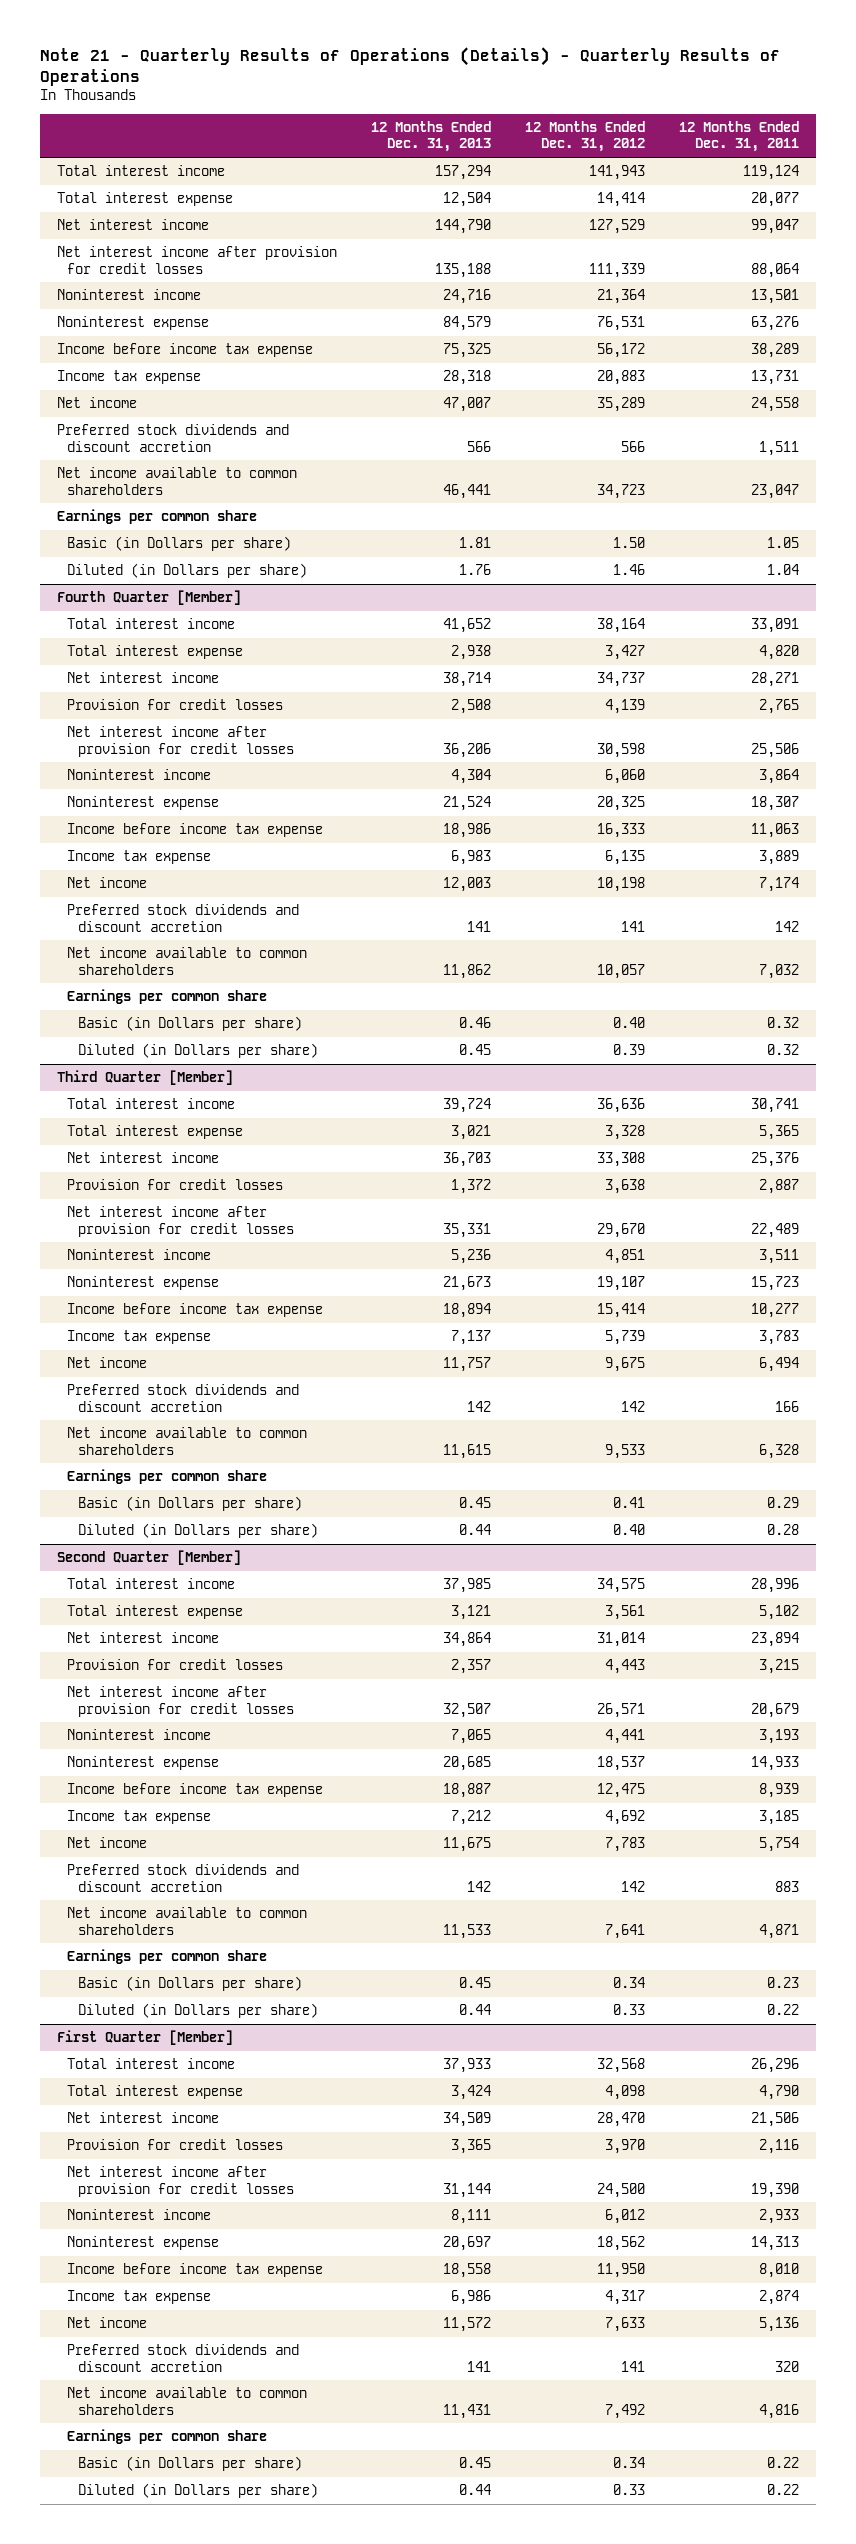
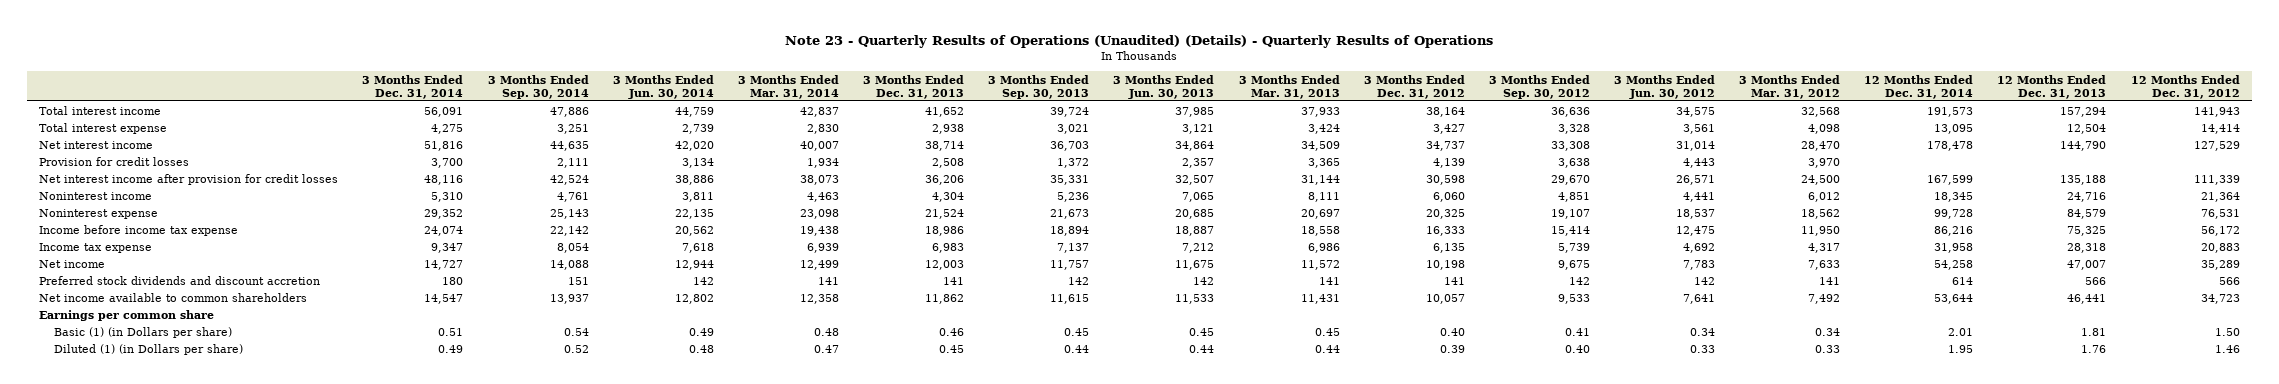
[39,46,780,86] Note 21 - Quarterly Results of Operations (Details) - Quarterly Results of Operations -> [785,34,1494,48] Note 23 - Quarterly Results of Operations (Unaudited) (Details) - Quarterly Results of Operations
[679,120,800,153] 12 Months Ended Dec. 31, 2011 -> none
none -> [362,74,464,99] 3 Months Ended Dec. 31, 2014
none -> [487,74,589,99] 3 Months Ended Sep. 30, 2014
none -> [612,74,714,99] 3 Months Ended Jun. 30, 2014
none -> [737,74,839,99] 3 Months Ended Mar. 31, 2014
none -> [863,74,965,99] 3 Months Ended Dec. 31, 2013
none -> [988,74,1090,99] 3 Months Ended Sep. 30, 2013
none -> [1113,74,1215,99] 3 Months Ended Jun. 30, 2013
none -> [1238,74,1340,99] 3 Months Ended Mar. 31, 2013
none -> [1363,74,1465,99] 3 Months Ended Dec. 31, 2012
none -> [1488,74,1590,99] 3 Months Ended Sep. 30, 2012
none -> [1613,74,1715,99] 3 Months Ended Jun. 30, 2012
none -> [1739,74,1841,99] 3 Months Ended Mar. 31, 2012
none -> [1864,74,1974,99] 12 Months Ended Dec. 31, 2014
none -> [39,156,190,166] Provision for credit losses
[56,590,241,606] Fourth Quarter [Member] -> none
[67,618,236,630] Total interest income -> none
[67,645,244,660] Total interest expense -> none
[67,672,220,684] Net interest income -> none
[67,699,284,711] Provision for credit losses -> none
[67,726,294,757] Net interest income after provision for credit losses -> none
[67,769,212,781] Noninterest income -> none
[67,796,220,811] Noninterest expense -> none
[67,823,324,838] Income before income tax expense -> none
[67,850,212,865] Income tax expense -> none
[67,877,148,889] Net income -> none
[67,904,300,932] Preferred stock dividends and discount accretion -> none
[67,947,308,975] Net income available to common shareholders -> none
[67,989,268,1005] Earnings per common share -> none
[77,1016,302,1032] Basic (in Dollars per share) -> none
[77,1043,318,1059] Diluted (in Dollars per share) -> none
[56,1070,233,1086] Third Quarter [Member] -> none
[67,1098,236,1110] Total interest income -> none
[67,1125,244,1140] Total interest expense -> none
[67,1152,220,1164] Net interest income -> none
[67,1179,284,1191] Provision for credit losses -> none
[67,1206,294,1237] Net interest income after provision for credit losses -> none
[67,1249,212,1261] Noninterest income -> none
[67,1276,220,1291] Noninterest expense -> none
[67,1303,324,1318] Income before income tax expense -> none
[67,1330,212,1345] Income tax expense -> none
[67,1357,148,1369] Net income -> none
[67,1384,300,1412] Preferred stock dividends and discount accretion -> none
[67,1427,308,1455] Net income available to common shareholders -> none
[67,1469,268,1485] Earnings per common share -> none
[77,1496,302,1512] Basic (in Dollars per share) -> none
[77,1523,318,1539] Diluted (in Dollars per share) -> none
[56,1550,241,1566] Second Quarter [Member] -> none
[67,1578,236,1590] Total interest income -> none
[67,1605,244,1620] Total interest expense -> none
[67,1632,220,1644] Net interest income -> none
[67,1659,284,1671] Provision for credit losses -> none
[67,1686,294,1717] Net interest income after provision for credit losses -> none
[67,1729,212,1741] Noninterest income -> none
[67,1756,220,1771] Noninterest expense -> none
[67,1783,324,1798] Income before income tax expense -> none
[67,1810,212,1825] Income tax expense -> none
[67,1837,148,1849] Net income -> none
[67,1864,300,1892] Preferred stock dividends and discount accretion -> none
[67,1907,308,1935] Net income available to common shareholders -> none
[67,1949,268,1965] Earnings per common share -> none
[77,1976,302,1992] Basic (in Dollars per share) -> none
[77,2003,318,2019] Diluted (in Dollars per share) -> none
[56,2030,233,2046] First Quarter [Member] -> none
[67,2058,236,2070] Total interest income -> none
[67,2085,244,2100] Total interest expense -> none
[67,2112,220,2124] Net interest income -> none
[67,2139,284,2151] Provision for credit losses -> none
[67,2166,294,2197] Net interest income after provision for credit losses -> none
[67,2209,212,2221] Noninterest income -> none
[67,2236,220,2251] Noninterest expense -> none
[67,2263,324,2278] Income before income tax expense -> none
[67,2290,212,2305] Income tax expense -> none
[67,2317,148,2329] Net income -> none
[67,2344,300,2372] Preferred stock dividends and discount accretion -> none
[67,2387,308,2415] Net income available to common shareholders -> none
[67,2429,268,2445] Earnings per common share -> none
[77,2456,302,2472] Basic (in Dollars per share) -> none
[77,2483,318,2499] Diluted (in Dollars per share) -> none
[67,536,292,552] Basic (in Dollars per share) -> [54,326,233,338] Basic (1) (in Dollars per share)
[67,563,308,579] Diluted (in Dollars per share) -> [54,343,244,355] Diluted (1) (in Dollars per share)

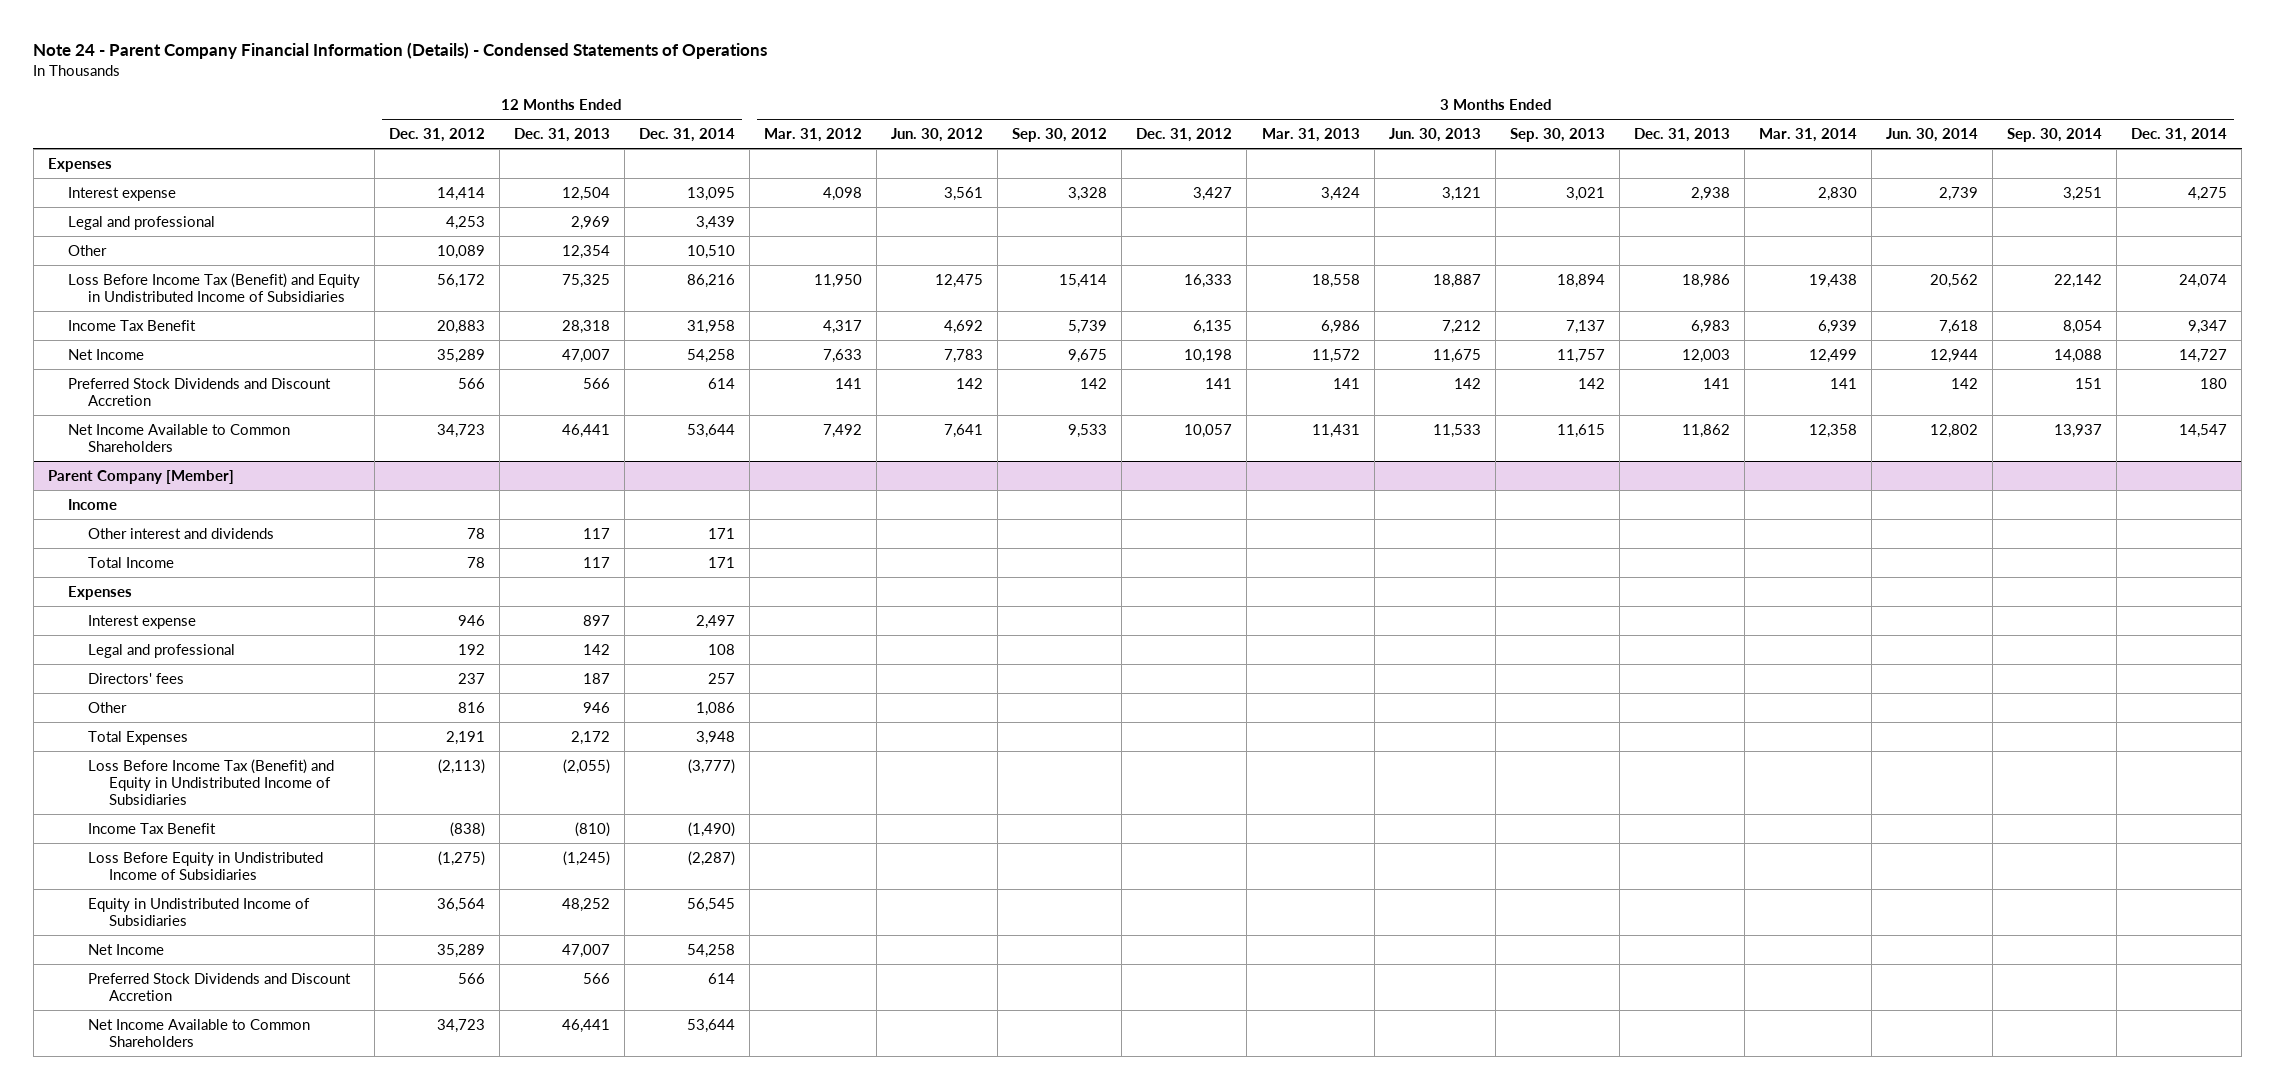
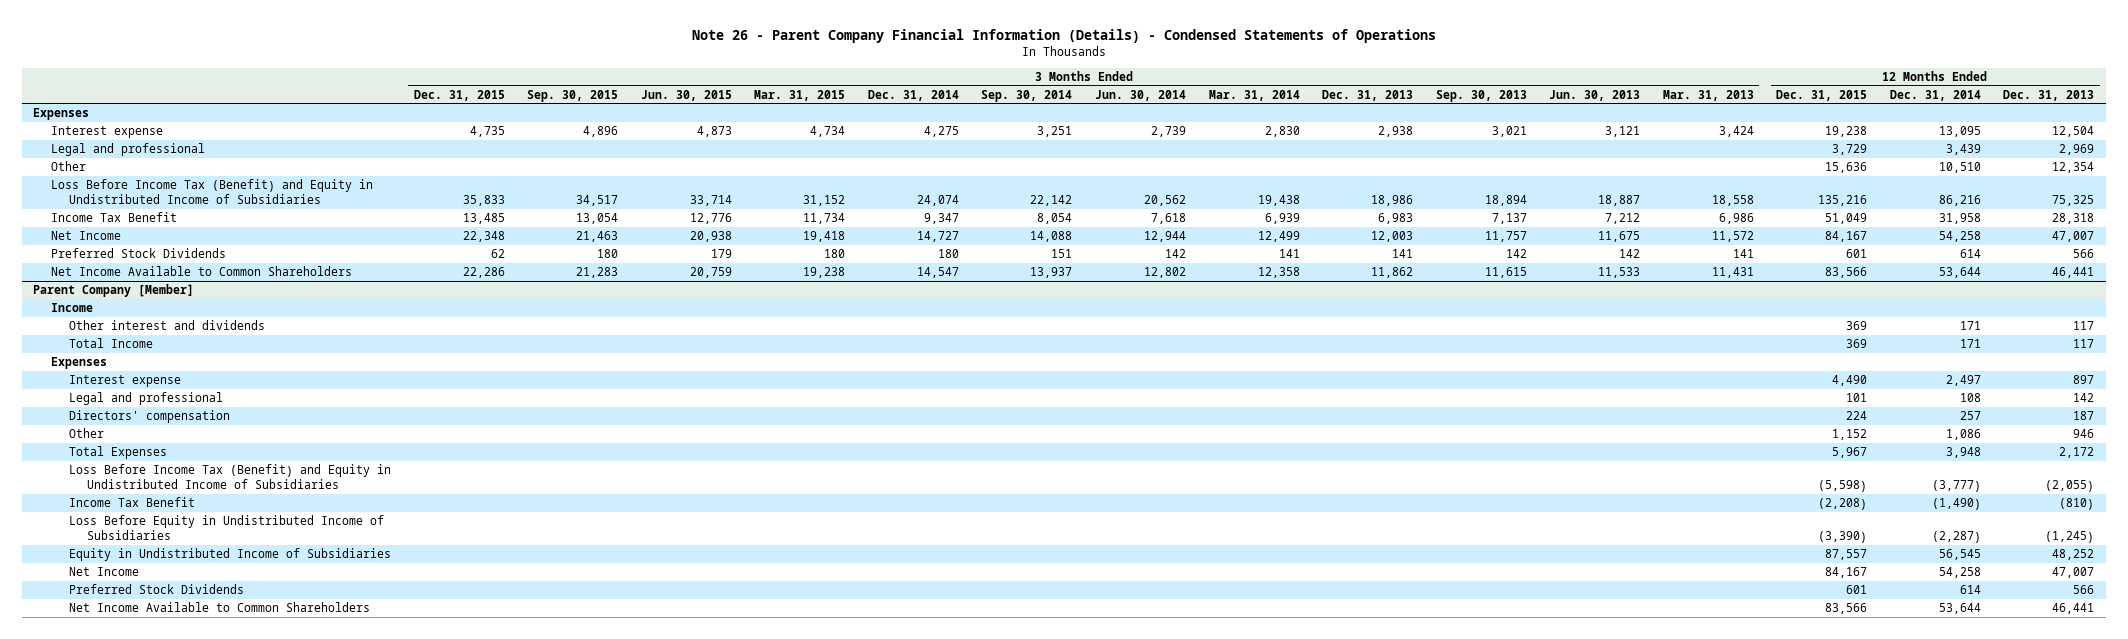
[33,42,768,60] Note 24 - Parent Company Financial Information (Details) - Condensed Statements of Operations -> [691,29,1436,44] Note 26 - Parent Company Financial Information (Details) - Condensed Statements of Operations
[389,128,486,143] Dec. 31, 2012 -> none
[764,128,863,143] Mar. 31, 2012 -> none
[891,128,984,143] Jun. 30, 2012 -> none
[1012,128,1108,143] Sep. 30, 2012 -> none
[1136,128,1233,143] Dec. 31, 2012 -> none
none -> [413,89,505,101] Dec. 31, 2015
none -> [527,89,619,102] Sep. 30, 2015
none -> [640,89,732,101] Jun. 30, 2015
none -> [754,89,846,101] Mar. 31, 2015
none -> [1776,89,1868,101] Dec. 31, 2015
[68,377,332,407] Preferred Stock Dividends and Discount Accretion -> [51,248,227,259] Preferred Stock Dividends
[88,672,185,684] Directors' fees -> [69,410,231,424] Directors' compensation
[88,972,352,1002] Preferred Stock Dividends and Discount Accretion -> [69,584,245,595] Preferred Stock Dividends

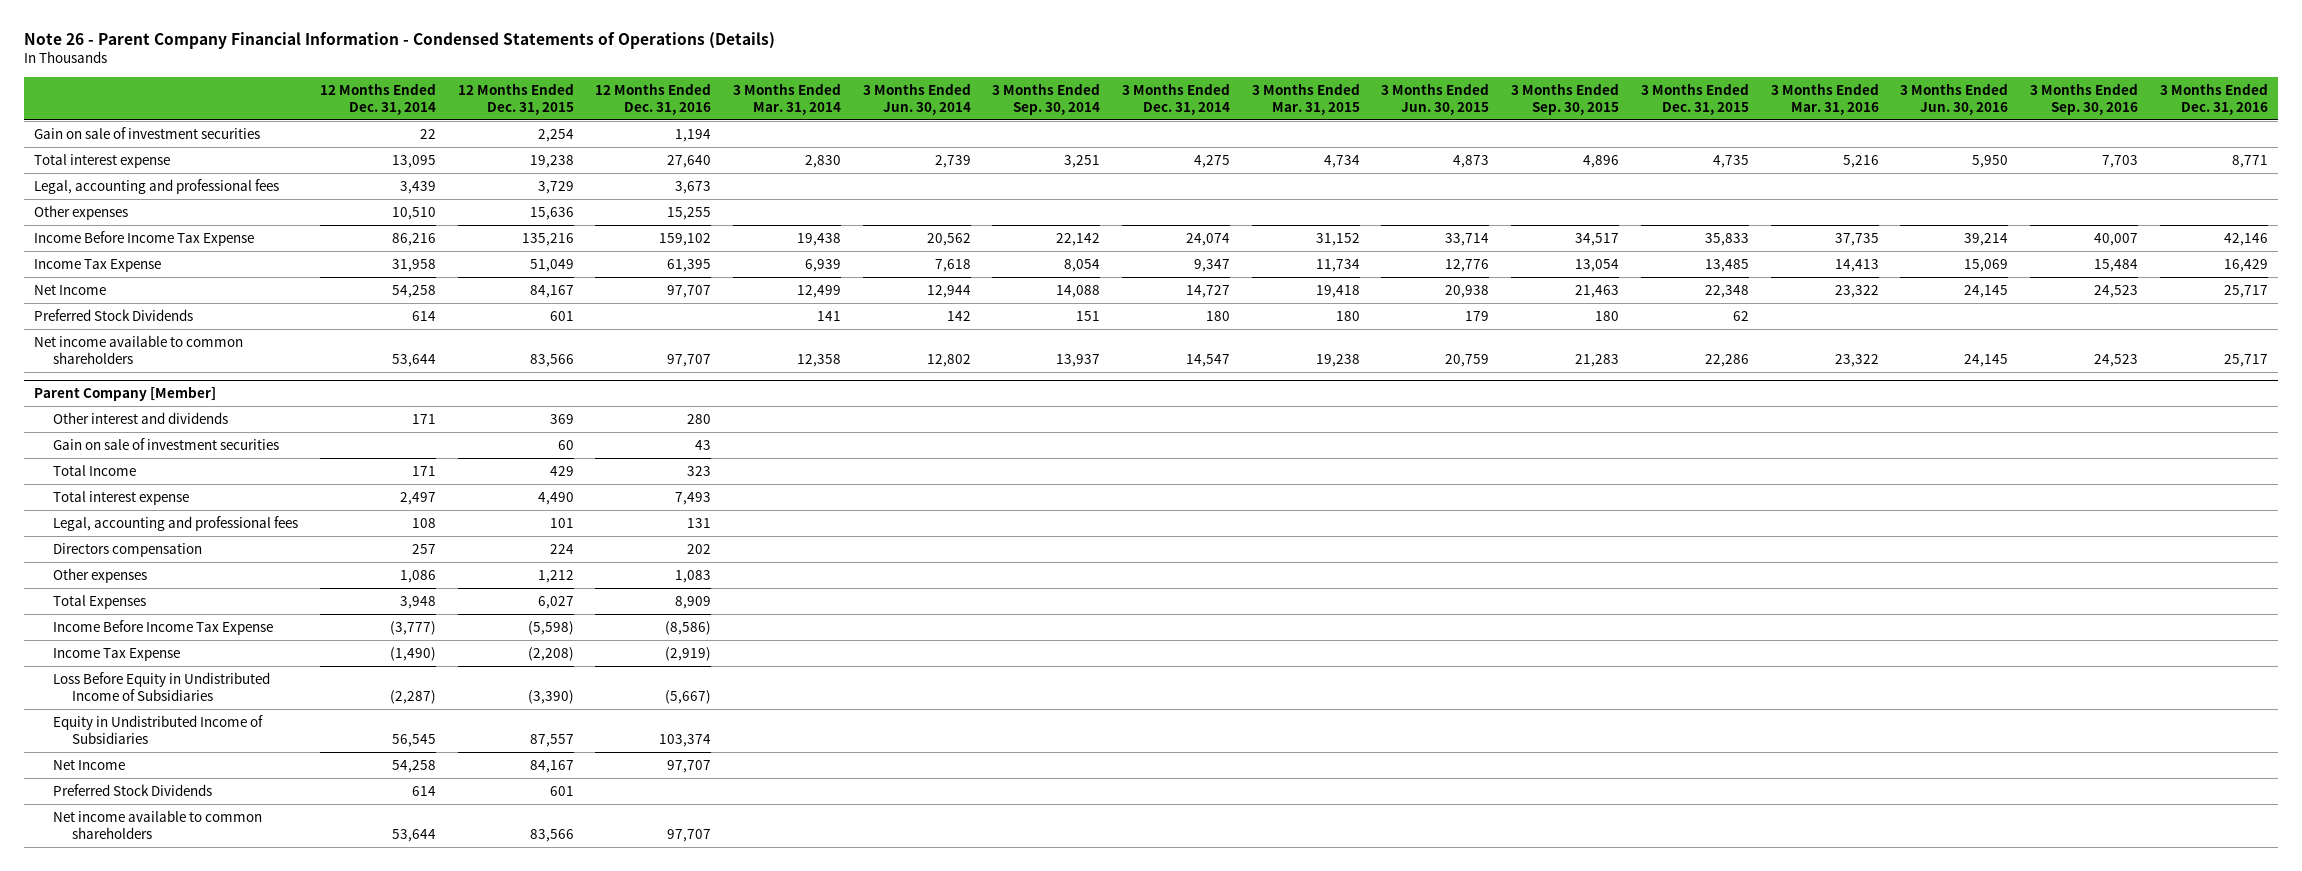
[691,29,1436,44] Note 26 - Parent Company Financial Information (Details) - Condensed Statements of Operations -> [23,31,775,49] Note 26 - Parent Company Financial Information - Condensed Statements of Operations (Details)
[1322,89,1414,101] Dec. 31, 2013 -> none
[1435,89,1527,102] Sep. 30, 2013 -> none
[1549,89,1641,101] Jun. 30, 2013 -> none
[1662,89,1754,101] Mar. 31, 2013 -> none
[2003,89,2095,101] Dec. 31, 2013 -> none
none -> [595,82,712,115] 12 Months Ended Dec. 31, 2016
none -> [1770,82,1879,115] 3 Months Ended Mar. 31, 2016
none -> [1900,82,2009,115] 3 Months Ended Jun. 30, 2016
none -> [2029,82,2138,115] 3 Months Ended Sep. 30, 2016
none -> [2159,82,2268,115] 3 Months Ended Dec. 31, 2016
[33,108,90,121] Expenses -> none
none -> [34,126,261,139] Gain on sale of investment securities
[51,126,164,139] Interest expense -> [34,153,171,168] Total interest expense
[51,143,206,157] Legal and professional -> [34,178,280,194] Legal, accounting and professional fees
[51,161,87,172] Other -> [34,204,129,220] Other expenses
[51,179,374,204] Loss Before Income Tax (Benefit) and Equity in Undistributed Income of Subsidiaries -> [34,230,255,246] Income Before Income Tax Expense
[51,212,178,223] Income Tax Benefit -> [34,258,162,272] Income Tax Expense
[51,266,353,277] Net Income Available to Common Shareholders -> [34,334,244,364] Net income available to common shareholders
[51,303,94,313] Income -> none
[51,357,108,370] Expenses -> none
none -> [53,437,280,450] Gain on sale of investment securities
[1846,339,1868,349] 369 -> [549,465,574,476] 429
[69,375,182,388] Interest expense -> [53,490,190,505] Total interest expense
[69,392,224,406] Legal and professional -> [53,515,299,531] Legal, accounting and professional fees
[69,410,231,424] Directors' compensation -> [53,542,203,557] Directors compensation
[69,428,105,439] Other -> [53,567,148,583] Other expenses
[1832,429,1868,441] 1,152 -> [537,569,574,583] 1,212
[1832,447,1868,459] 5,967 -> [537,595,574,609] 6,027
[69,464,392,489] Loss Before Income Tax (Benefit) and Equity in Undistributed Income of Subsidiaries -> [53,619,274,635] Income Before Income Tax Expense
[69,497,196,508] Income Tax Benefit -> [53,647,181,661] Income Tax Expense
[69,602,371,613] Net Income Available to Common Shareholders -> [53,809,263,839] Net income available to common shareholders

